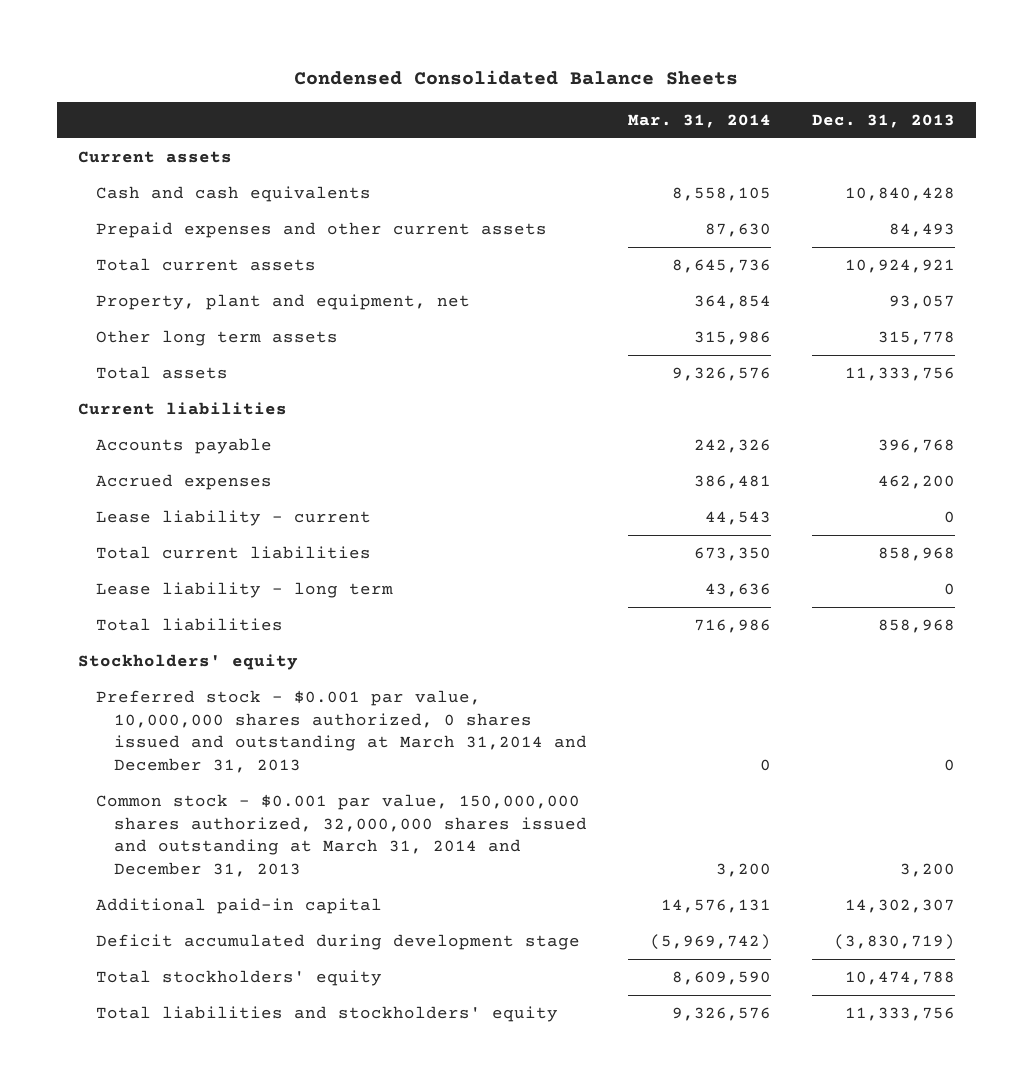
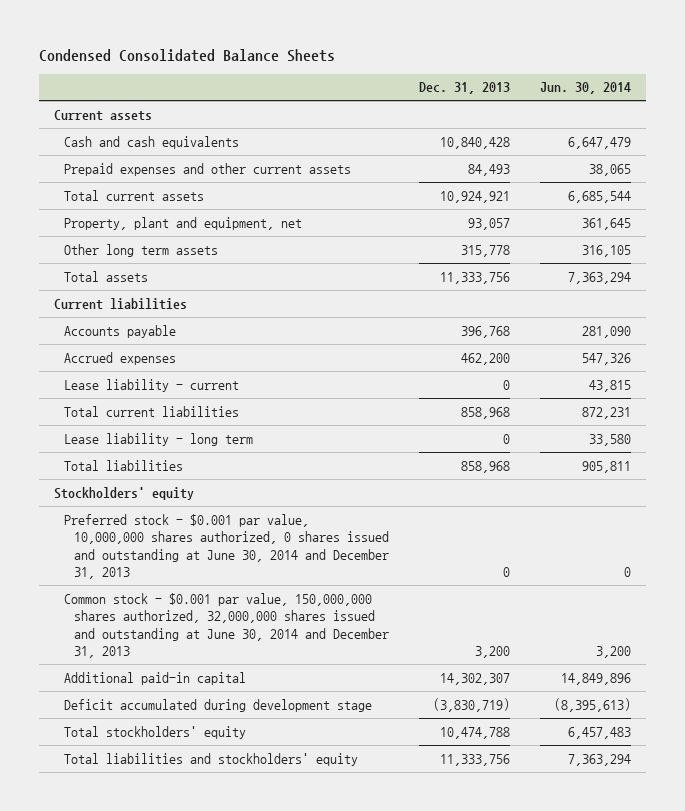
[627,113,771,128] Mar. 31, 2014 -> none
none -> [540,82,632,95] Jun. 30, 2014
[95,690,587,773] Preferred stock - $0.001 par value, 10,000,000 shares authorized, 0 shares issued and outstanding at March 31,2014 and December 31, 2013 -> [63,513,390,579] Preferred stock - $0.001 par value, 10,000,000 shares authorized, 0 shares issued and outstanding at June 30, 2014 and December 31, 2013
[95,794,587,877] Common stock - $0.001 par value, 150,000,000 shares authorized, 32,000,000 shares issued and outstanding at March 31, 2014 and December 31, 2013 -> [63,592,390,658] Common stock - $0.001 par value, 150,000,000 shares authorized, 32,000,000 shares issued and outstanding at June 30, 2014 and December 31, 2013

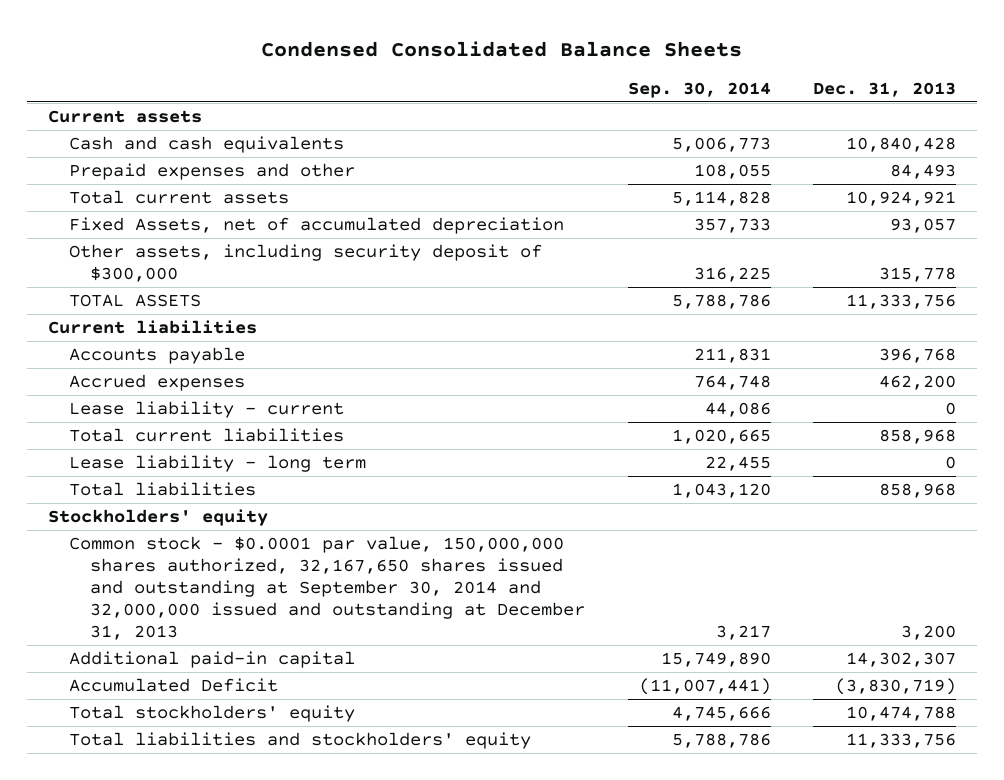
[540,82,632,95] Jun. 30, 2014 -> none
none -> [627,82,771,99] Sep. 30, 2014
[63,162,351,176] Prepaid expenses and other current assets -> [69,162,356,180] Prepaid expenses and other
[63,216,302,230] Property, plant and equipment, net -> [69,216,565,234] Fixed Assets, net of accumulated depreciation
[63,243,218,257] Other long term assets -> [69,243,543,283] Other assets, including security deposit of $300,000
[63,270,148,282] Total assets -> [69,293,202,307] TOTAL ASSETS
[63,513,390,579] Preferred stock - $0.001 par value, 10,000,000 shares authorized, 0 shares issued and outstanding at June 30, 2014 and December 31, 2013 -> none
[63,592,390,658] Common stock - $0.001 par value, 150,000,000 shares authorized, 32,000,000 shares issued and outstanding at June 30, 2014 and December 31, 2013 -> [69,535,586,641] Common stock - $0.0001 par value, 150,000,000 shares authorized, 32,167,650 shares issued and outstanding at September 30, 2014 and 32,000,000 issued and outstanding at December 31, 2013
[63,698,372,712] Deficit accumulated during development stage -> [69,677,279,692] Accumulated Deficit

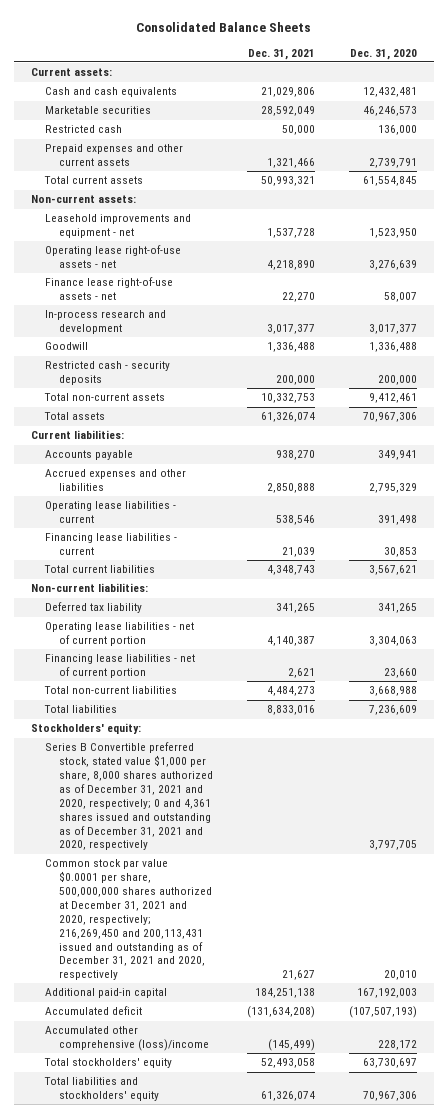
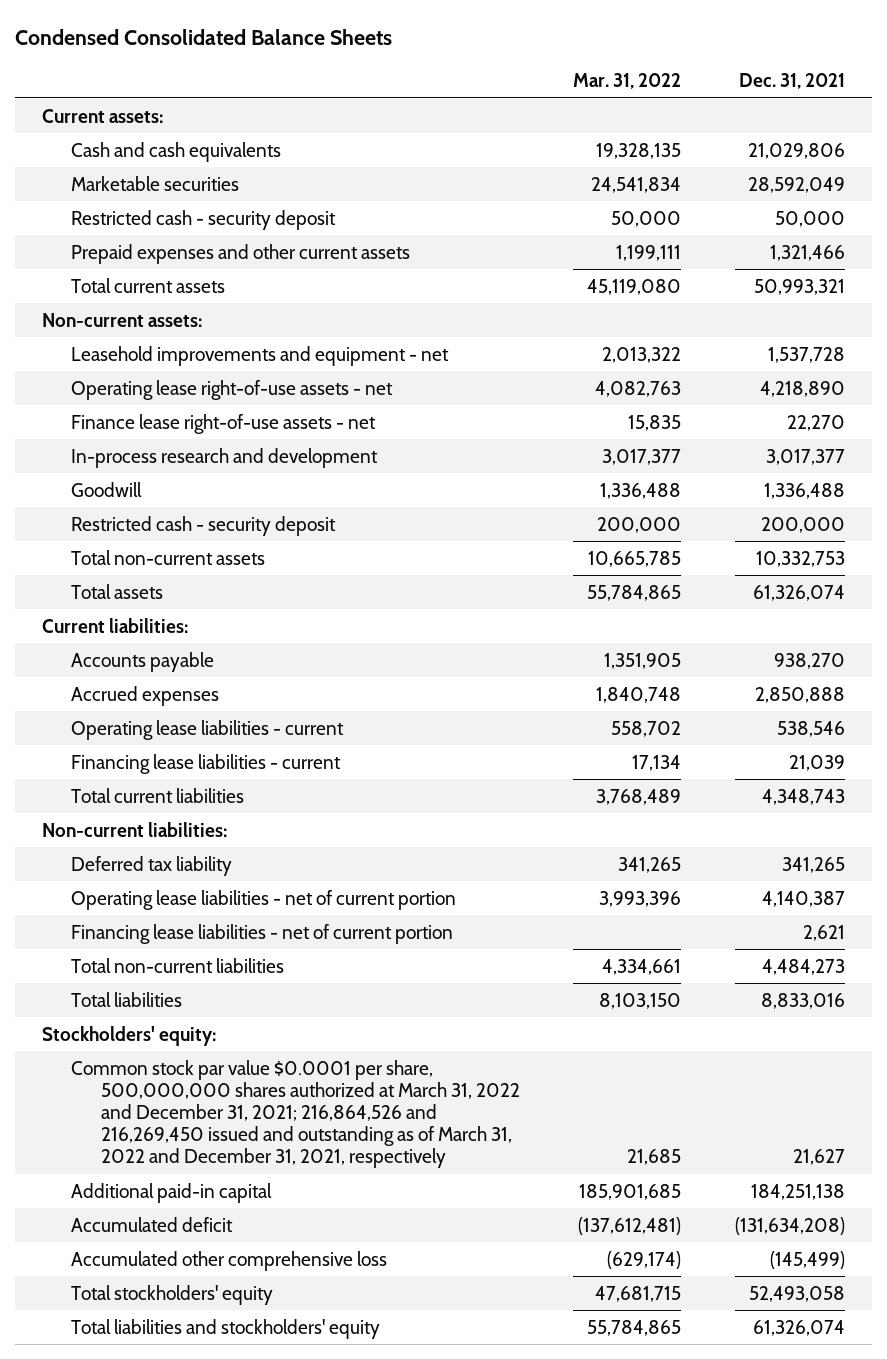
[135,21,311,32] Consolidated Balance Sheets -> [15,28,393,45] Condensed Consolidated Balance Sheets
[349,48,417,60] Dec. 31, 2020 -> none
none -> [573,73,682,90] Mar. 31, 2022
[44,125,122,134] Restricted cash -> [71,209,337,230] Restricted cash - security deposit
[44,361,170,386] Restricted cash - security deposits -> [71,515,337,536] Restricted cash - security deposit
[44,469,186,492] Accrued expenses and other liabilities -> [71,685,220,706] Accrued expenses
[44,742,214,851] Series B Convertible preferred stock, stated value $1,000 per share, 8,000 shares authorized as of December 31, 2021 and 2020, respectively; 0 and 4,361 shares issued and outstanding as of December 31, 2021 and 2020, respectively -> none
[44,859,213,981] Common stock par value $0.0001 per share, 500,000,000 shares authorized at December 31, 2021 and 2020, respectively; 216,269,450 and 200,113,431 issued and outstanding as of December 31, 2021 and 2020, respectively -> [71,1059,520,1169] Common stock par value $0.0001 per share, 500,000,000 shares authorized at March 31, 2022 and December 31, 2021; 216,864,526 and 216,269,450 issued and outstanding as of March 31, 2022 and December 31, 2021, respectively
[44,1026,210,1052] Accumulated other comprehensive (loss)/income -> [71,1250,388,1271] Accumulated other comprehensive loss

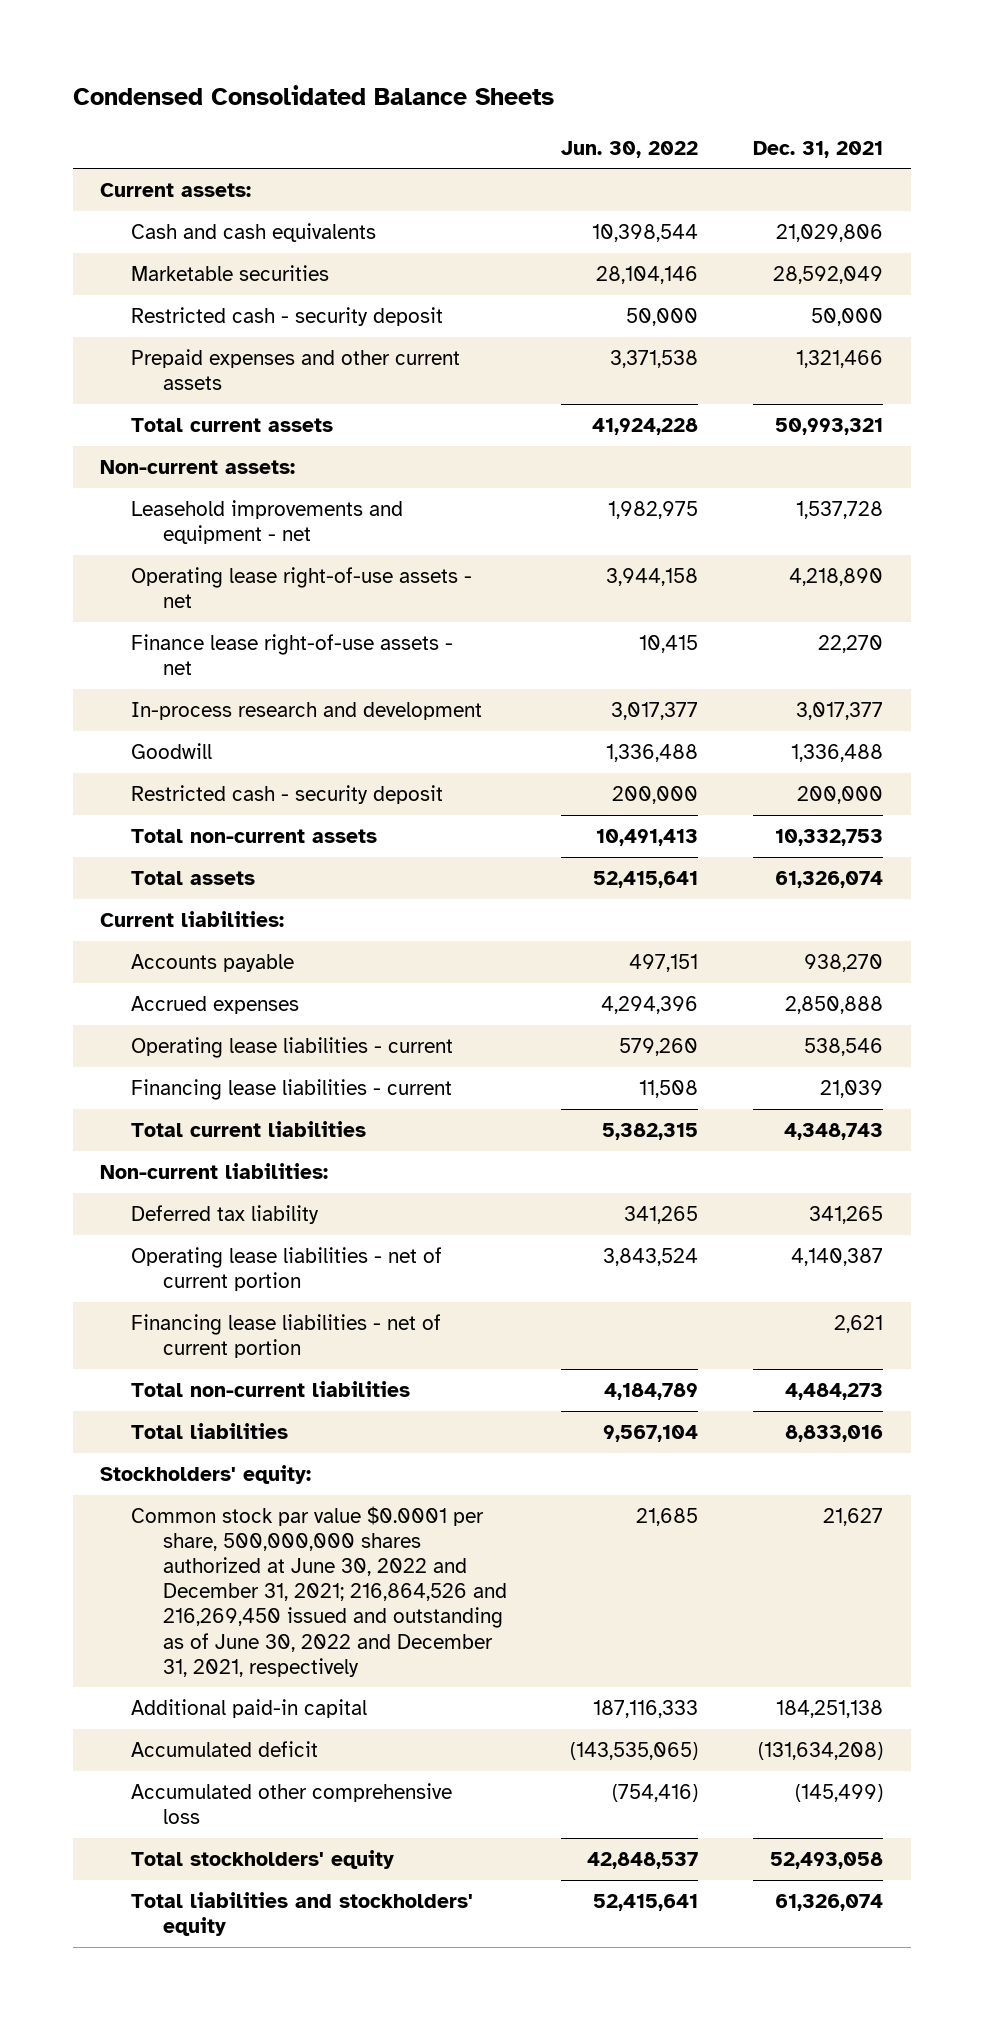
[573,73,682,90] Mar. 31, 2022 -> none
none -> [561,140,699,158] Jun. 30, 2022
[71,1059,520,1169] Common stock par value $0.0001 per share, 500,000,000 shares authorized at March 31, 2022 and December 31, 2021; 216,864,526 and 216,269,450 issued and outstanding as of March 31, 2022 and December 31, 2021, respectively -> [131,1505,507,1677] Common stock par value $0.0001 per share, 500,000,000 shares authorized at June 30, 2022 and December 31, 2021; 216,864,526 and 216,269,450 issued and outstanding as of June 30, 2022 and December 31, 2021, respectively

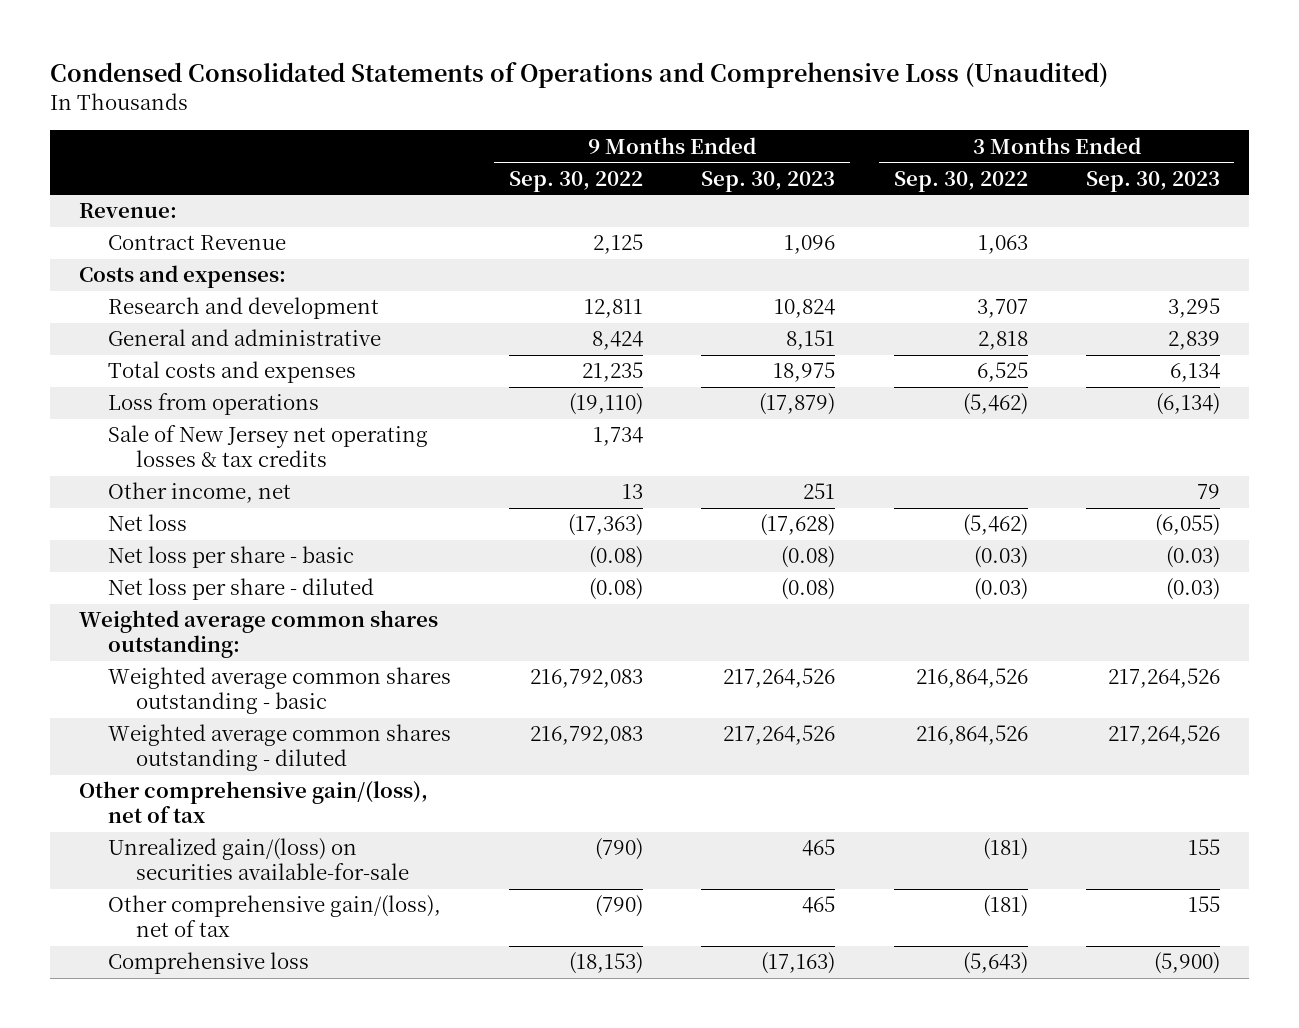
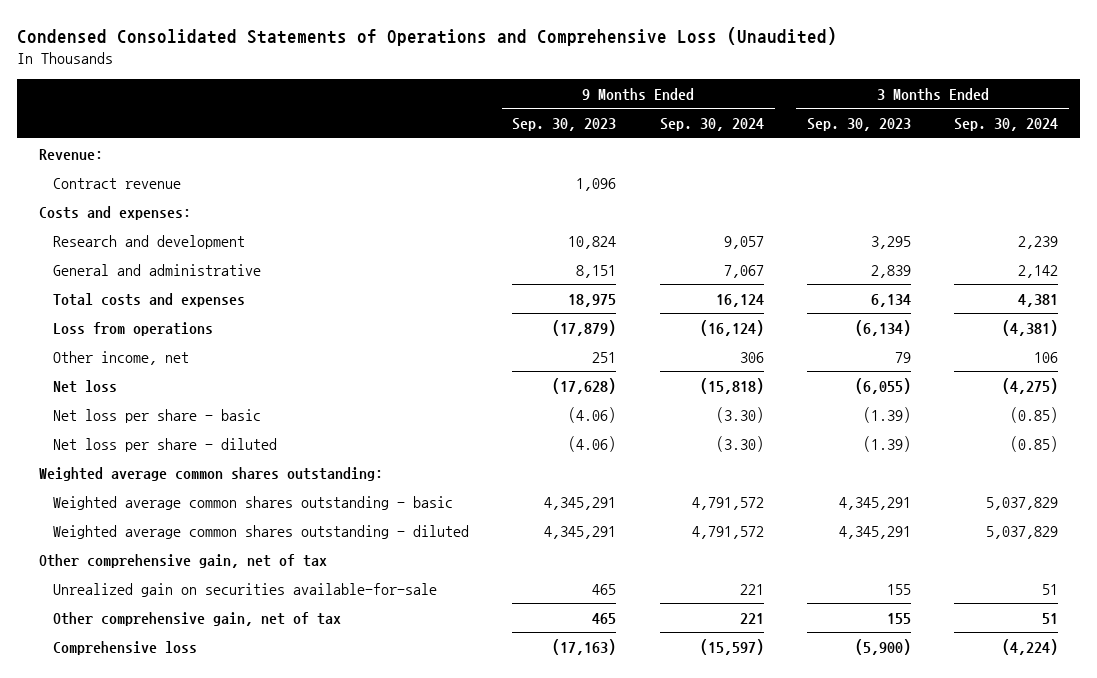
[508,170,643,192] Sep. 30, 2022 -> none
[893,170,1028,192] Sep. 30, 2022 -> none
none -> [659,118,764,132] Sep. 30, 2024
none -> [954,118,1059,132] Sep. 30, 2024
[107,235,286,251] Contract Revenue -> [53,177,182,189] Contract revenue
[107,425,428,468] Sale of New Jersey net operating losses & tax credits -> none
[781,546,836,569] (0.08) -> [568,406,617,423] (4.06)
[1165,546,1220,569] (0.03) -> [863,406,912,423] (1.39)
[781,578,836,601] (0.08) -> [568,435,617,452] (4.06)
[1165,578,1220,601] (0.03) -> [863,435,912,452] (1.39)
[723,668,836,689] 217,264,526 -> [544,496,617,510] 4,345,291
[1107,668,1220,689] 217,264,526 -> [839,496,912,510] 4,345,291
[723,725,836,746] 217,264,526 -> [544,525,617,539] 4,345,291
[1107,725,1220,746] 217,264,526 -> [839,525,912,539] 4,345,291
[79,781,429,824] Other comprehensive gain/(loss), net of tax -> [38,553,327,568] Other comprehensive gain, net of tax
[107,838,409,881] Unrealized gain/(loss) on securities available-for-sale -> [53,582,438,597] Unrealized gain on securities available-for-sale
[107,895,441,938] Other comprehensive gain/(loss), net of tax -> [53,611,342,626] Other comprehensive gain, net of tax

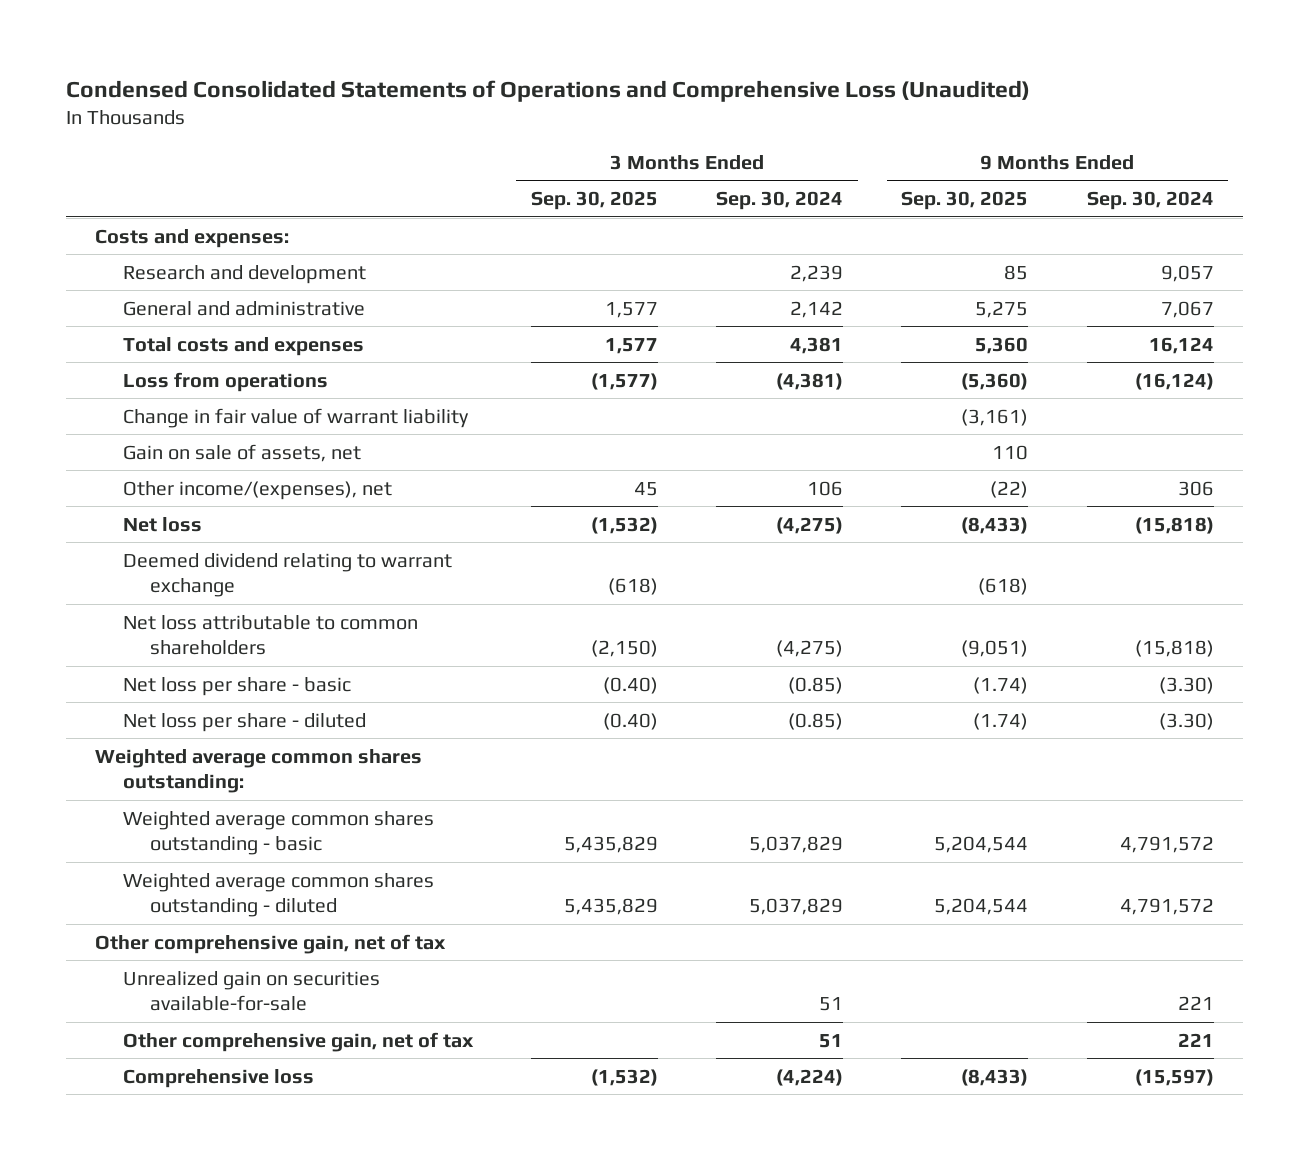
[512,118,617,132] Sep. 30, 2023 -> none
[807,118,912,132] Sep. 30, 2023 -> none
none -> [531,191,659,211] Sep. 30, 2025
none -> [901,191,1029,211] Sep. 30, 2025
[38,148,103,160] Revenue: -> none
[53,177,182,189] Contract revenue -> none
none -> [122,407,469,428] Change in fair value of warrant liability
none -> [122,443,361,462] Gain on sale of assets, net
[53,350,190,365] Other income, net -> [122,480,392,500] Other income/(expenses), net
none -> [122,552,452,598] Deemed dividend relating to warrant exchange
none -> [122,614,418,656] Net loss attributable to common shareholders

